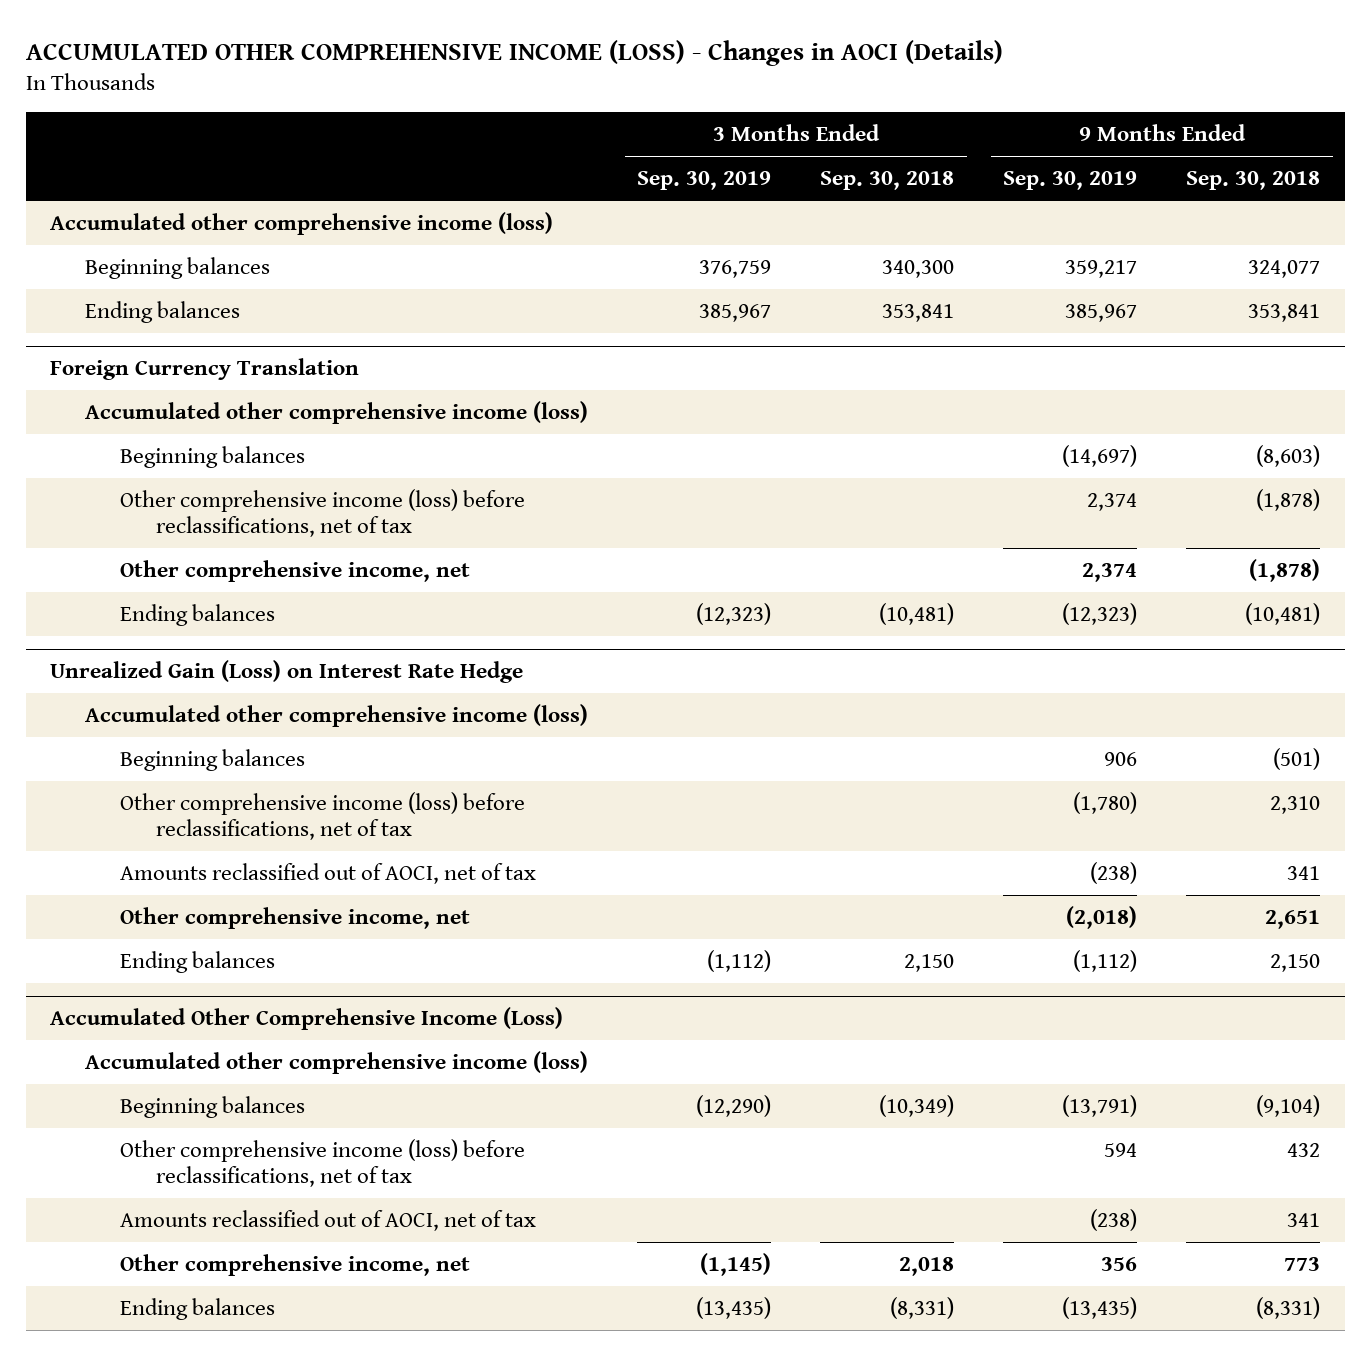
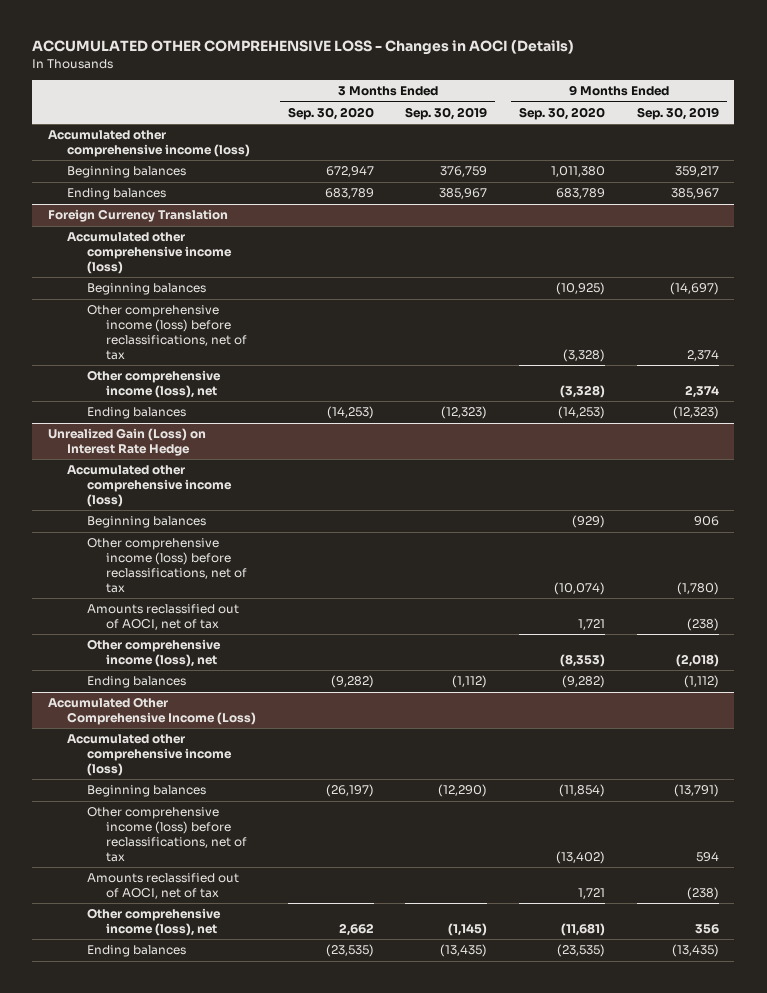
[25,40,1003,67] ACCUMULATED OTHER COMPREHENSIVE INCOME (LOSS) - Changes in AOCI (Details) -> [32,40,575,56] ACCUMULATED OTHER COMPREHENSIVE LOSS - Changes in AOCI (Details)
[820,171,955,191] Sep. 30, 2018 -> none
[1186,171,1321,191] Sep. 30, 2018 -> none
none -> [287,106,374,120] Sep. 30, 2020
none -> [519,106,606,120] Sep. 30, 2020
[120,559,471,582] Other comprehensive income, net -> [86,370,221,399] Other comprehensive income (loss), net
[120,906,471,929] Other comprehensive income, net -> [86,639,221,668] Other comprehensive income (loss), net
[120,1253,471,1276] Other comprehensive income, net -> [86,908,221,937] Other comprehensive income (loss), net

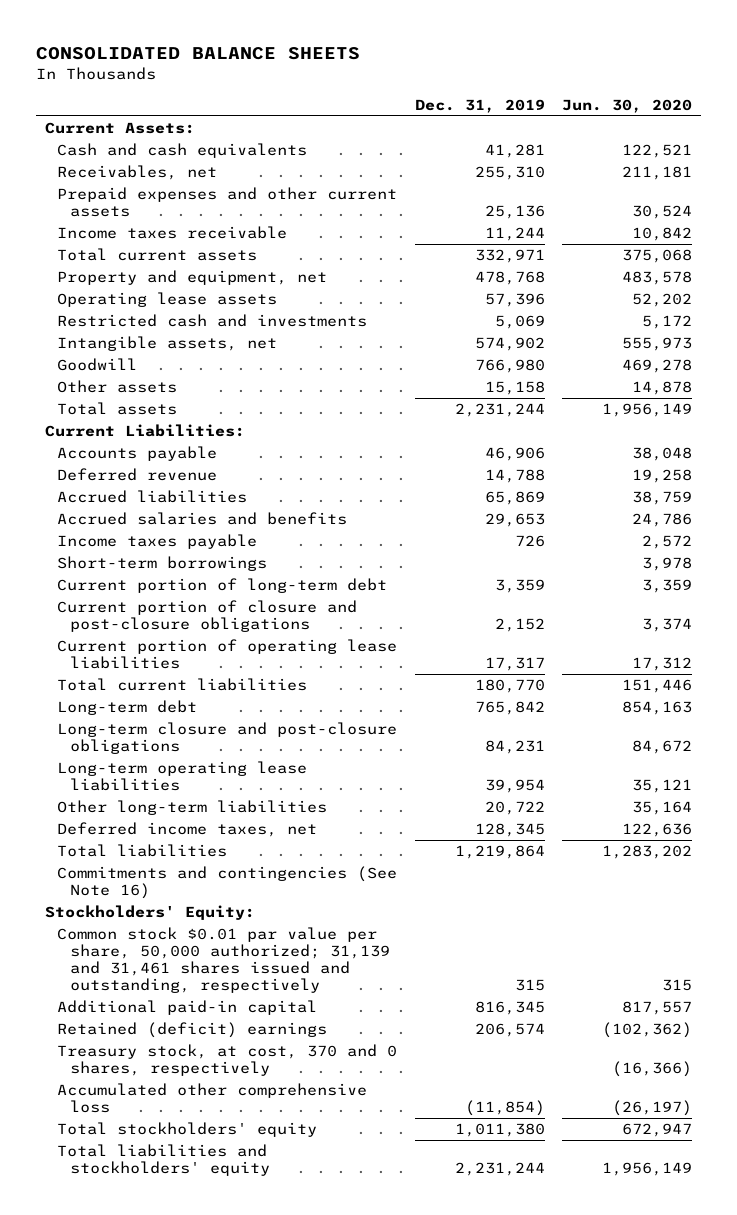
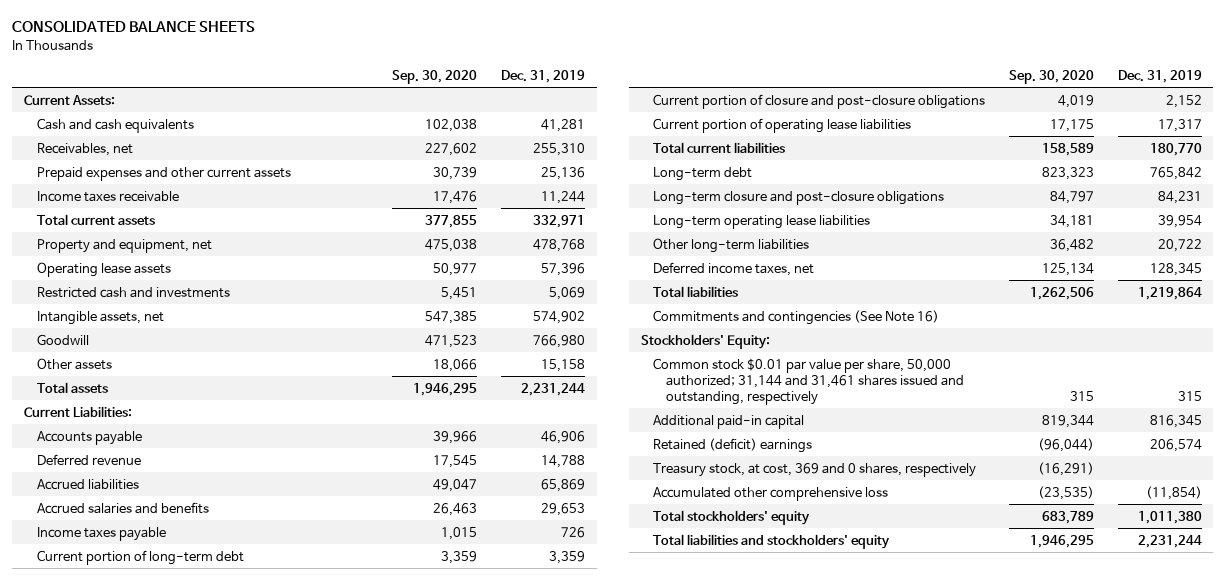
[562,98,693,113] Jun. 30, 2020 -> none
none -> [392,69,478,84] Sep. 30, 2020
[57,556,268,572] Short-term borrowings -> none
[57,927,390,993] Common stock $0.01 par value per share, 50,000 authorized; 31,139 and 31,461 shares issued and outstanding, respectively -> [653,357,964,405] Common stock $0.01 par value per share, 50,000 authorized; 31,144 and 31,461 shares issued and outstanding, respectively
[57,1044,398,1077] Treasury stock, at cost, 370 and 0 shares, respectively -> [653,462,977,477] Treasury stock, at cost, 369 and 0 shares, respectively

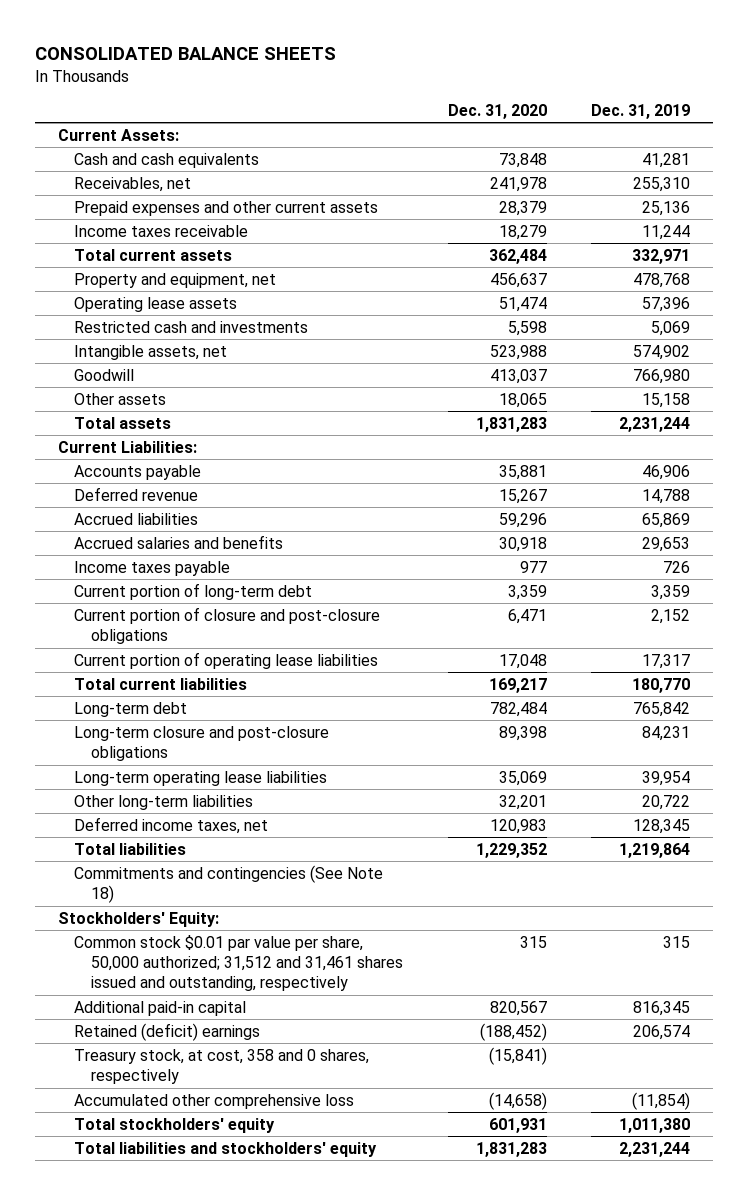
[392,69,478,84] Sep. 30, 2020 -> none
none -> [447,104,547,120] Dec. 31, 2020
[653,309,940,325] Commitments and contingencies (See Note 16) -> [74,864,384,904] Commitments and contingencies (See Note 18)
[653,357,964,405] Common stock $0.01 par value per share, 50,000 authorized; 31,144 and 31,461 shares issued and outstanding, respectively -> [74,934,403,992] Common stock $0.01 par value per share, 50,000 authorized; 31,512 and 31,461 shares issued and outstanding, respectively
[653,462,977,477] Treasury stock, at cost, 369 and 0 shares, respectively -> [74,1048,370,1085] Treasury stock, at cost, 358 and 0 shares, respectively

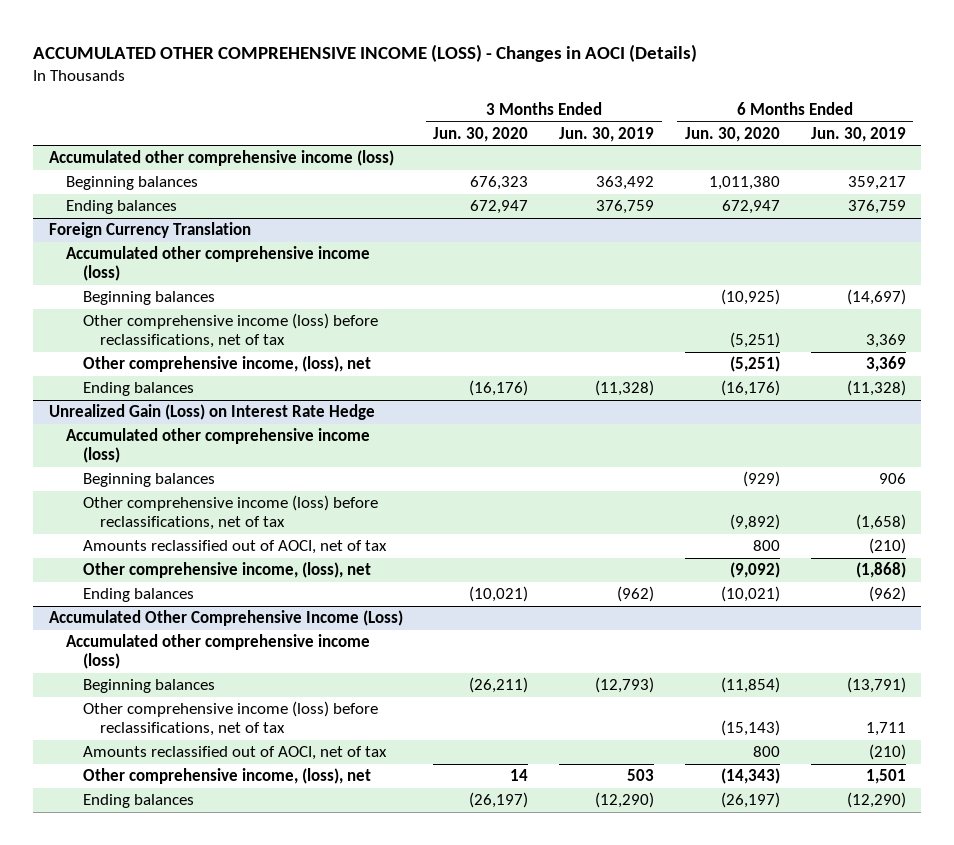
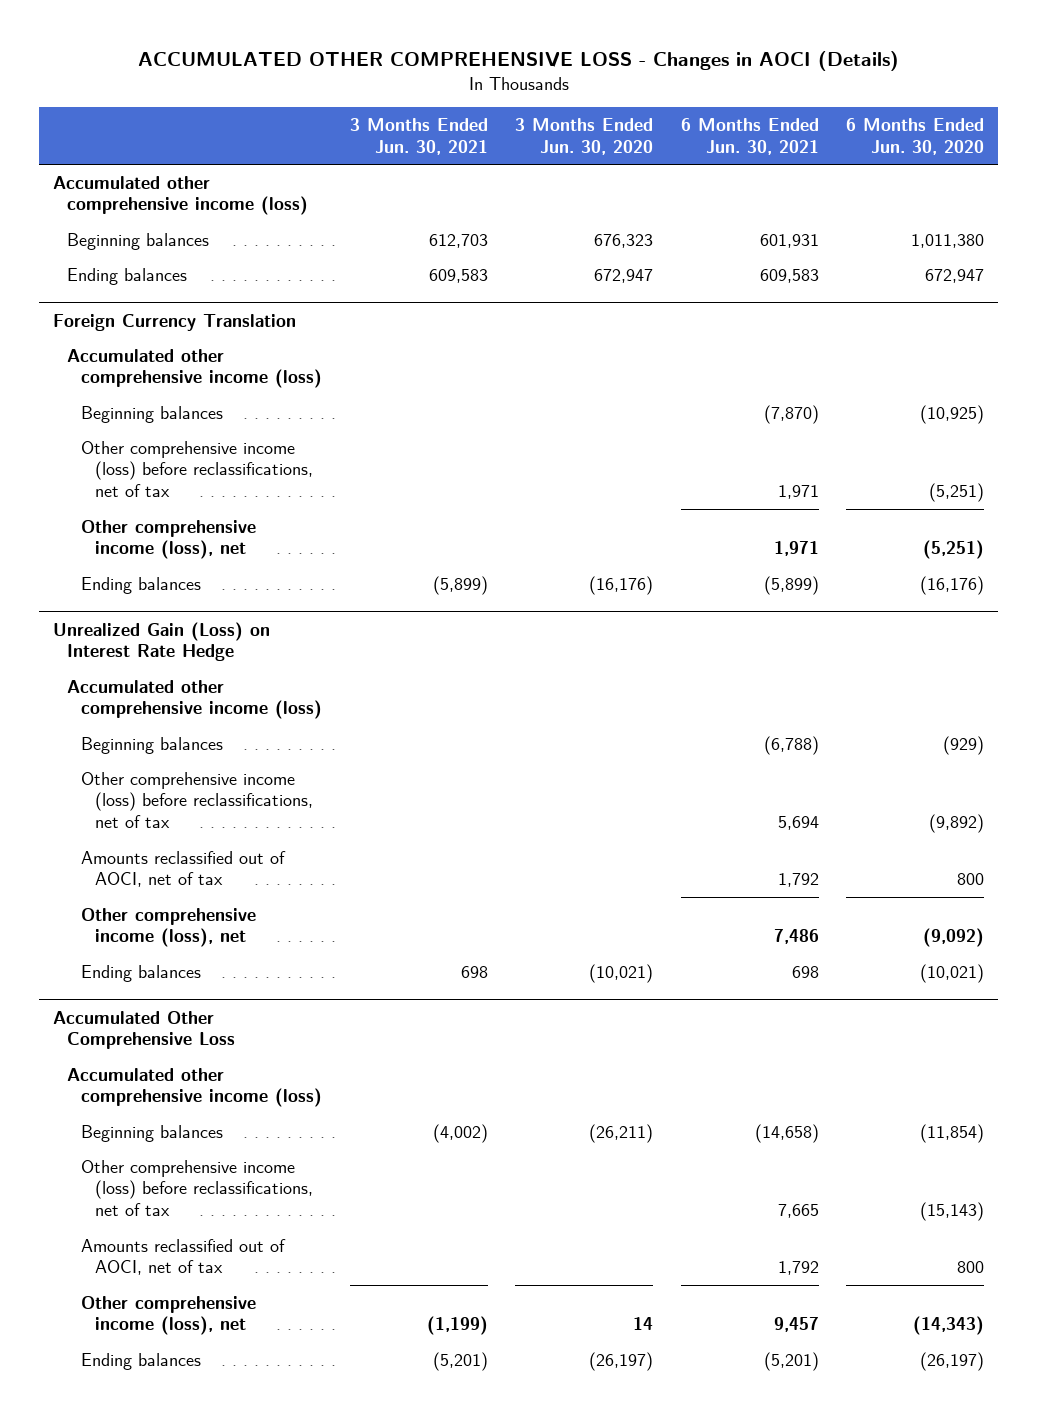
[33,43,698,62] ACCUMULATED OTHER COMPREHENSIVE INCOME (LOSS) - Changes in AOCI (Details) -> [137,51,899,72] ACCUMULATED OTHER COMPREHENSIVE LOSS - Changes in AOCI (Details)
[559,126,655,142] Jun. 30, 2019 -> none
[810,126,906,142] Jun. 30, 2019 -> none
none -> [349,117,488,155] 3 Months Ended Jun. 30, 2021
none -> [680,117,819,155] 6 Months Ended Jun. 30, 2021
[82,356,371,373] Other comprehensive income, (loss), net -> [81,519,257,560] Other comprehensive income (loss), net
[82,562,371,579] Other comprehensive income, (loss), net -> [81,907,257,948] Other comprehensive income (loss), net
[48,610,403,627] Accumulated Other Comprehensive Income (Loss) -> [53,1010,236,1050] Accumulated Other Comprehensive Loss
[82,768,371,785] Other comprehensive income, (loss), net -> [81,1295,257,1336] Other comprehensive income (loss), net

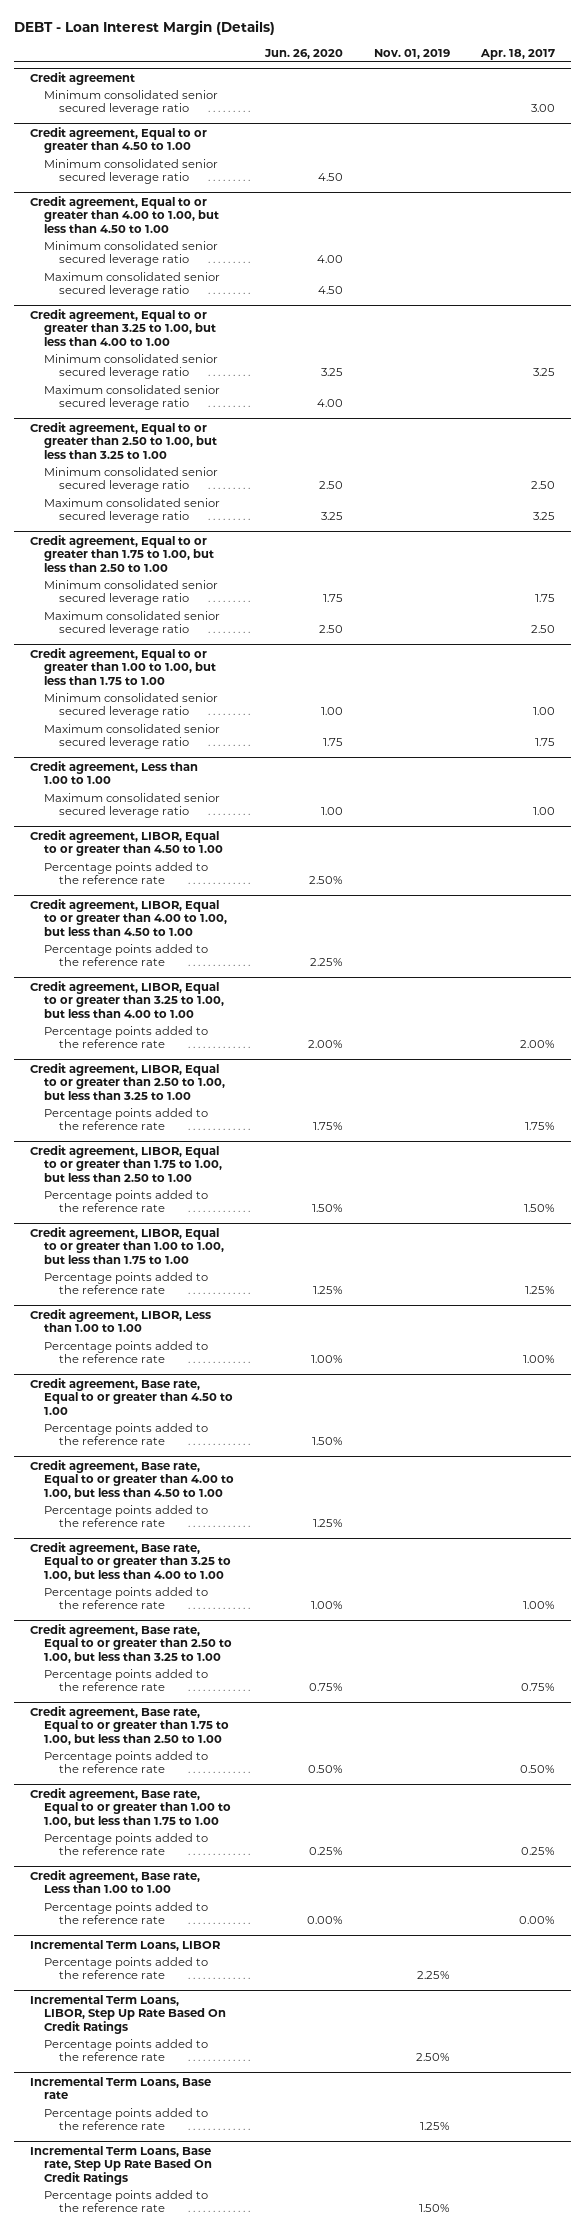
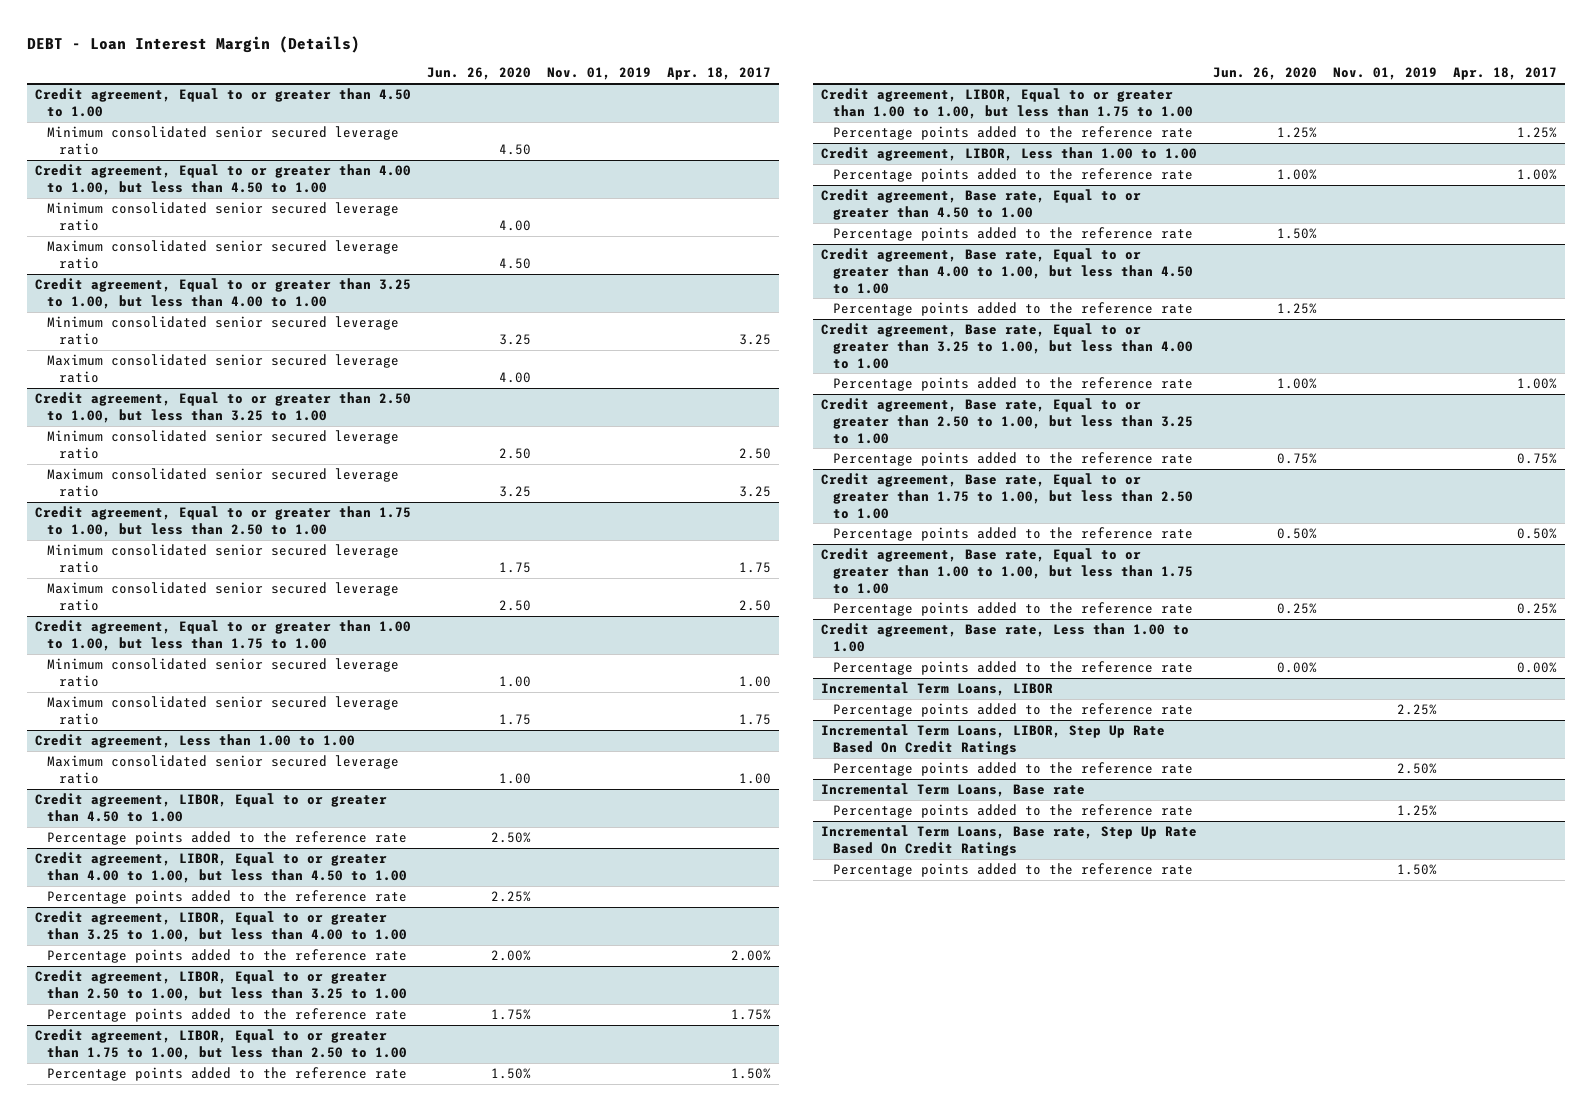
[29,71,135,85] Credit agreement -> none
[44,89,219,116] Minimum consolidated senior secured leverage ratio -> none

